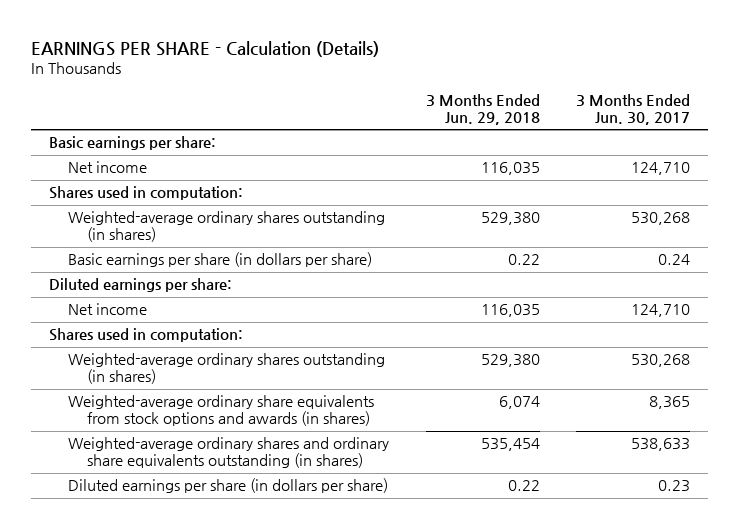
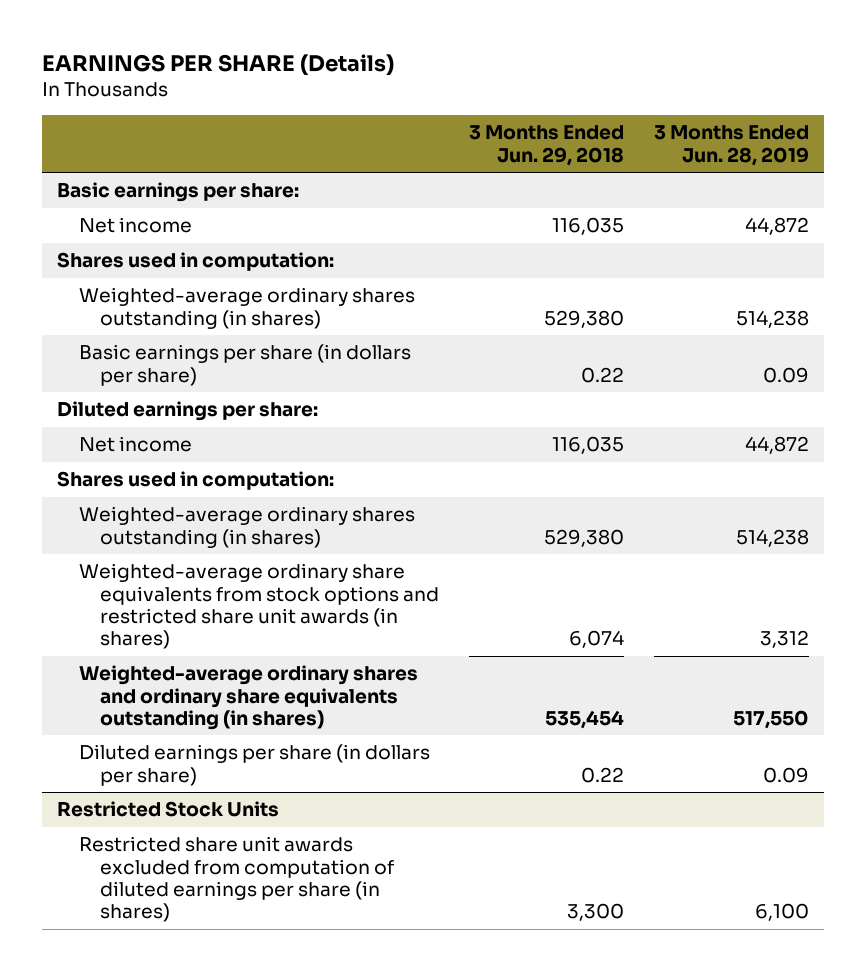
[31,40,380,57] EARNINGS PER SHARE - Calculation (Details) -> [41,54,394,76] EARNINGS PER SHARE (Details)
[576,93,691,125] 3 Months Ended Jun. 30, 2017 -> none
none -> [654,125,810,166] 3 Months Ended Jun. 28, 2019
[68,395,375,427] Weighted-average ordinary share equivalents from stock options and awards (in shares) -> [78,563,440,650] Weighted-average ordinary share equivalents from stock options and restricted share unit awards (in shares)
none -> [56,801,279,818] Restricted Stock Units
none -> [78,836,395,923] Restricted share unit awards excluded from computation of diluted earnings per share (in shares)

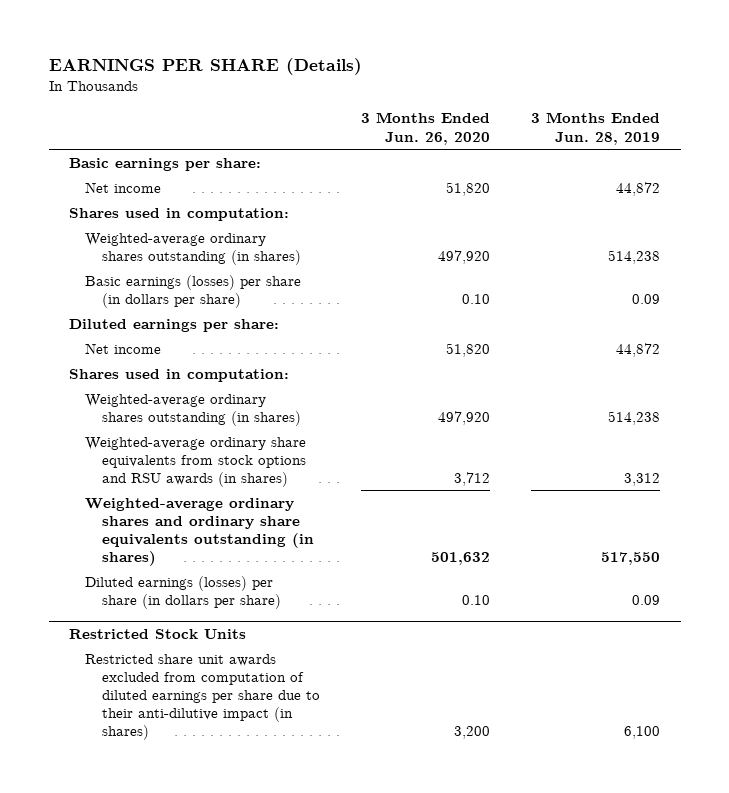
[469,125,625,166] 3 Months Ended Jun. 29, 2018 -> none
none -> [360,112,490,145] 3 Months Ended Jun. 26, 2020
[78,344,411,386] Basic earnings per share (in dollars per share) -> [85,274,302,308] Basic earnings (losses) per share (in dollars per share)
[78,563,440,650] Weighted-average ordinary share equivalents from stock options and restricted share unit awards (in shares) -> [85,436,307,487] Weighted-average ordinary share equivalents from stock options and RSU awards (in shares)
[78,744,430,786] Diluted earnings per share (in dollars per share) -> [85,575,281,609] Diluted earnings (losses) per share (in dollars per share)
[78,836,395,923] Restricted share unit awards excluded from computation of diluted earnings per share (in shares) -> [85,653,320,741] Restricted share unit awards excluded from computation of diluted earnings per share due to their anti-dilutive impact (in shares)

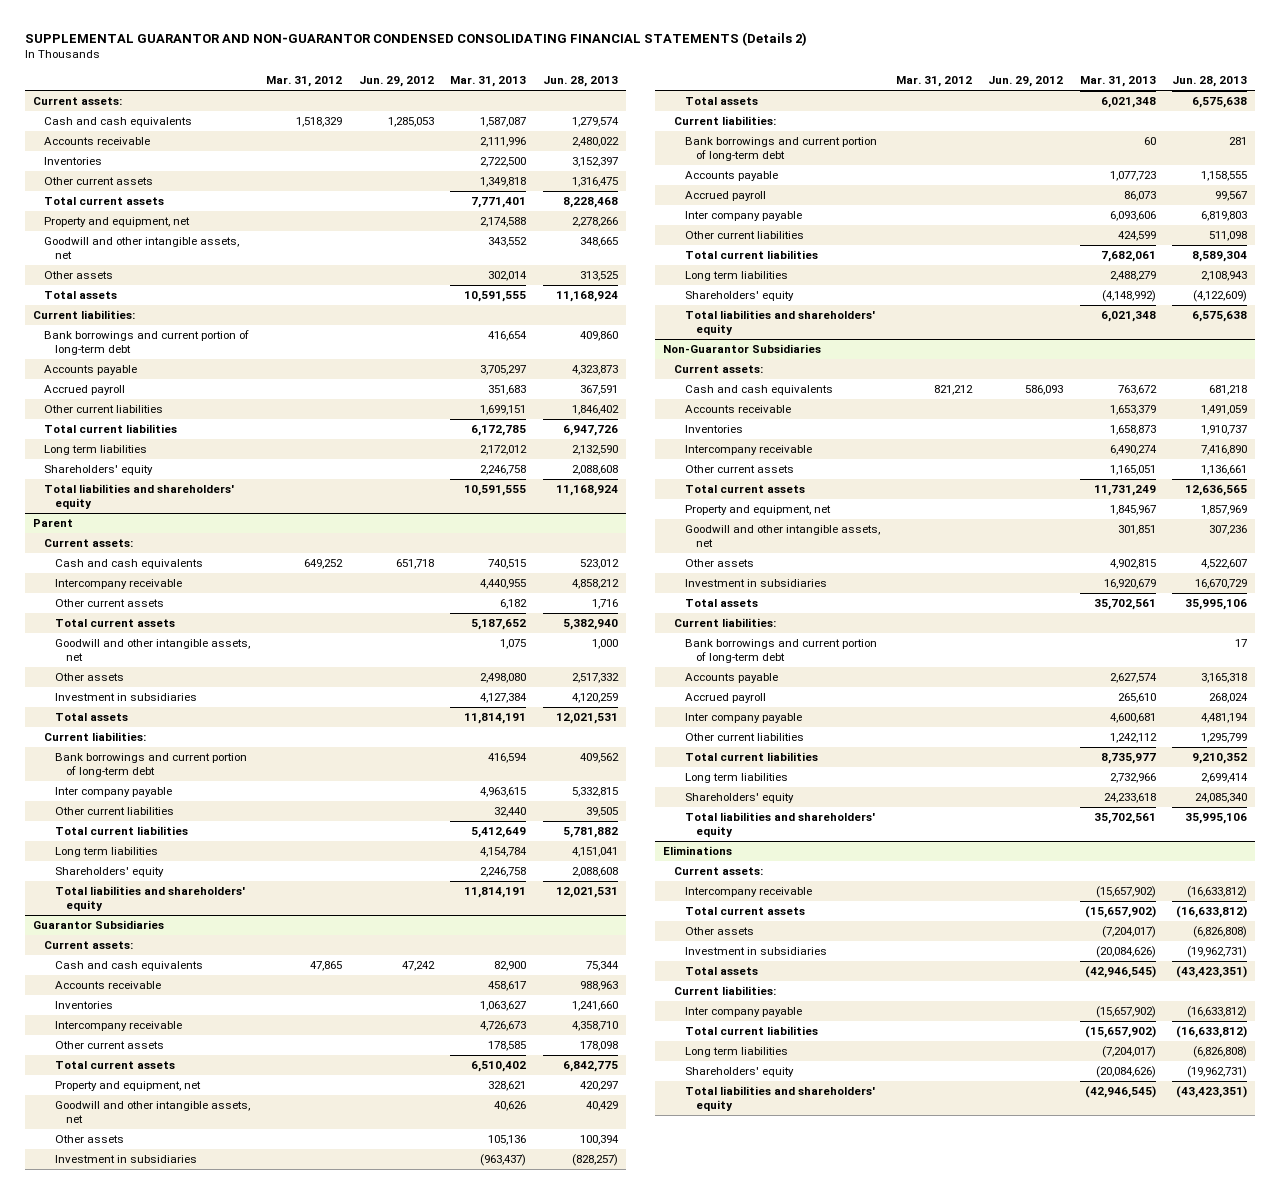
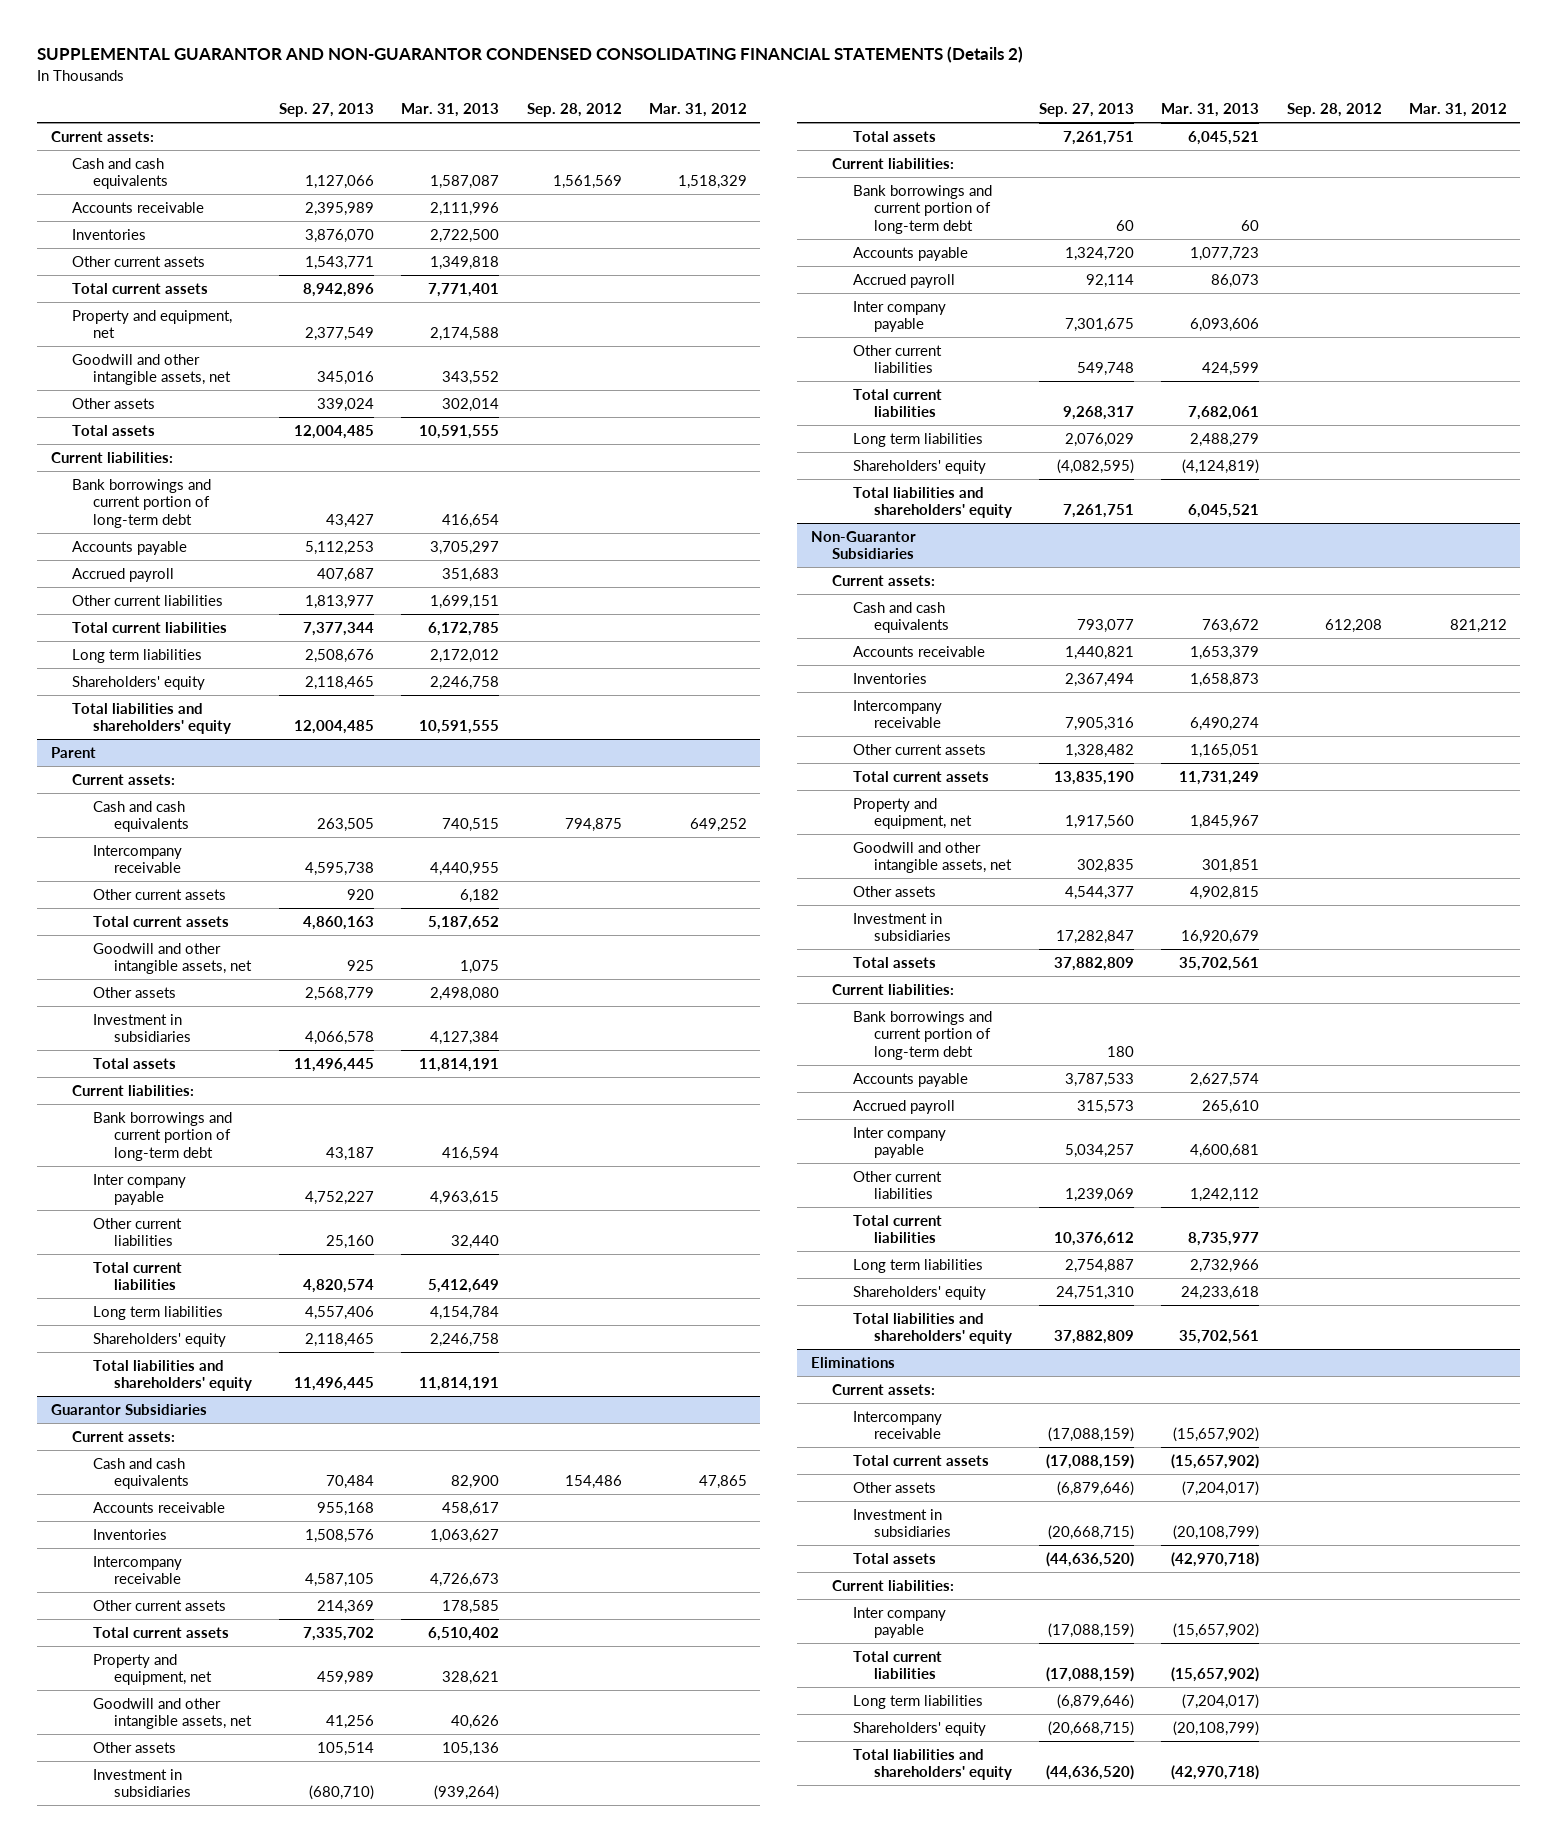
[358,76,434,88] Jun. 29, 2012 -> none
[542,76,618,88] Jun. 28, 2013 -> none
none -> [279,103,375,118] Sep. 27, 2013
none -> [526,103,622,118] Sep. 28, 2012
[480,1154,527,1167] (963,437) -> [434,1785,500,1801] (939,264)
[1100,97,1156,109] 6,021,348 -> [1188,130,1260,145] 6,045,521
[1101,290,1156,303] (4,148,992) -> [1182,458,1260,474] (4,124,819)
[1100,311,1156,323] 6,021,348 -> [1188,504,1260,519] 6,045,521
[1095,946,1156,959] (20,084,626) -> [1173,1525,1260,1541] (20,108,799)
[1084,966,1156,979] (42,946,545) -> [1171,1551,1260,1567] (42,970,718)
[1095,1066,1156,1079] (20,084,626) -> [1173,1720,1260,1736] (20,108,799)
[1084,1086,1156,1099] (42,946,545) -> [1171,1765,1260,1781] (42,970,718)

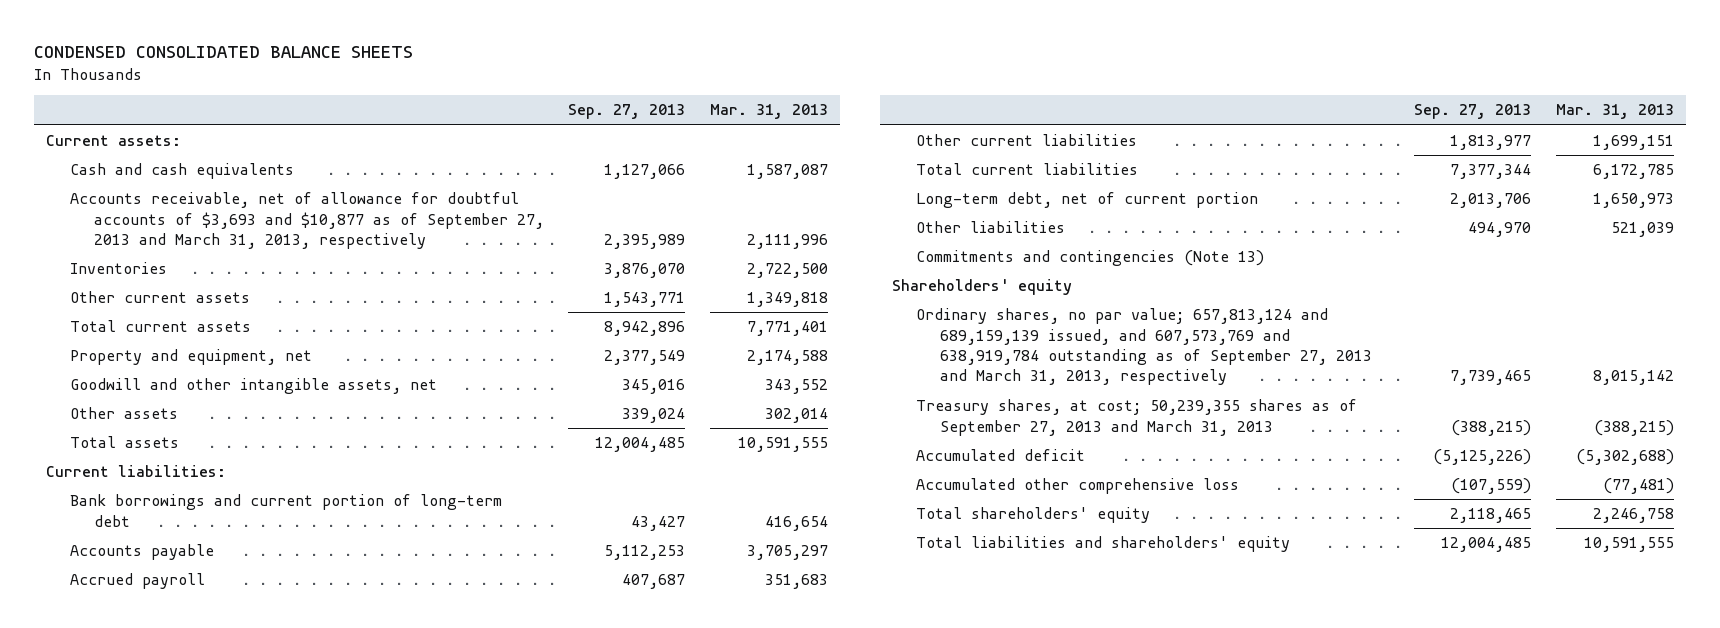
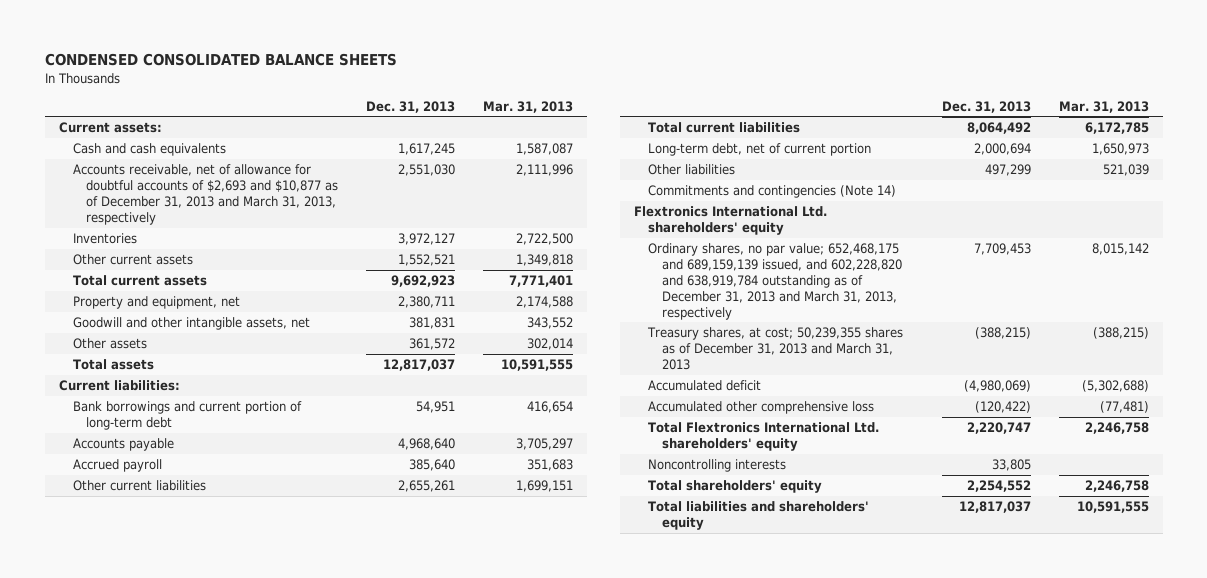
[568,104,686,120] Sep. 27, 2013 -> none
none -> [366,100,456,113] Dec. 31, 2013
[69,192,544,249] Accounts receivable, net of allowance for doubtful accounts of $3,693 and $10,877 as of September 27, 2013 and March 31, 2013, respectively -> [72,164,339,225] Accounts receivable, net of allowance for doubtful accounts of $2,693 and $10,877 as of December 31, 2013 and March 31, 2013, respectively
[915,250,1264,267] Commitments and contingencies (Note 13) -> [647,185,896,199] Commitments and contingencies (Note 14)
[892,279,1073,296] Shareholders' equity -> [634,206,828,236] Flextronics International Ltd. shareholders' equity
[915,308,1372,386] Ordinary shares, no par value; 657,813,124 and 689,159,139 issued, and 607,573,769 and 638,919,784 outstanding as of September 27, 2013 and March 31, 2013, respectively -> [647,243,902,320] Ordinary shares, no par value; 652,468,175 and 689,159,139 issued, and 602,228,820 and 638,919,784 outstanding as of December 31, 2013 and March 31, 2013, respectively
[915,399,1357,436] Treasury shares, at cost; 50,239,355 shares as of September 27, 2013 and March 31, 2013 -> [646,327,903,371] Treasury shares, at cost; 50,239,355 shares as of December 31, 2013 and March 31, 2013
none -> [647,422,879,452] Total Flextronics International Ltd. shareholders' equity
none -> [647,459,786,473] Noncontrolling interests

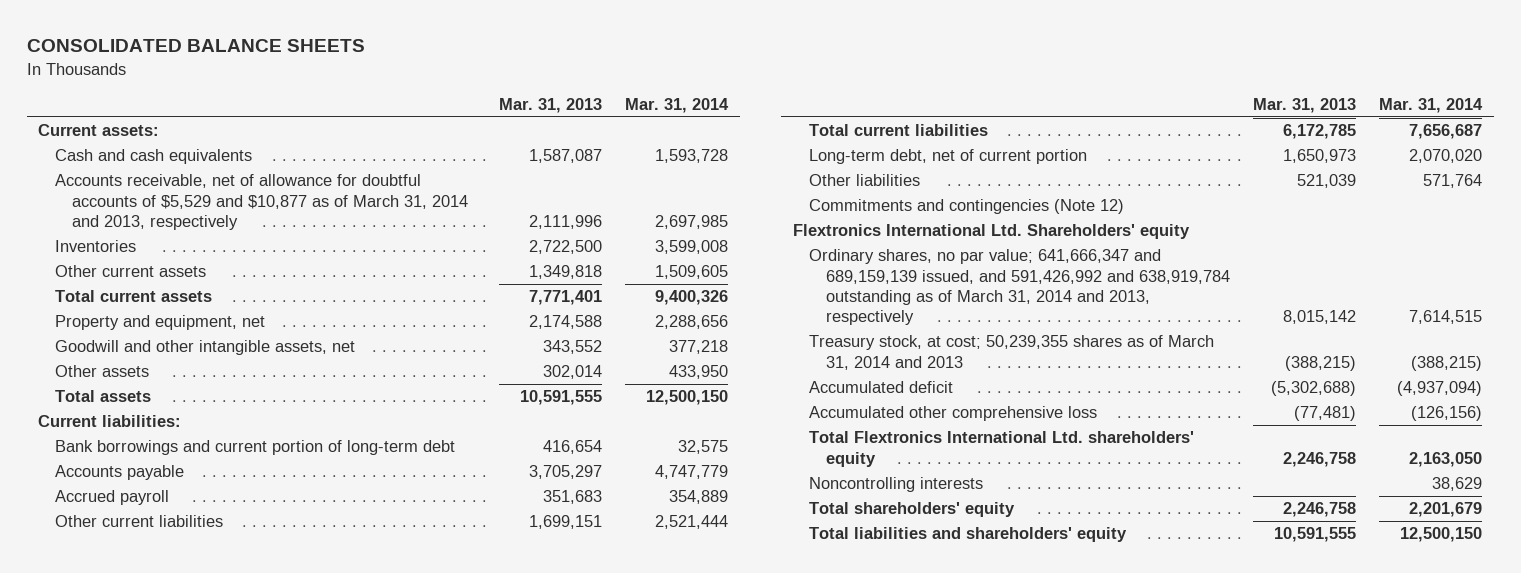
[44,53,397,67] CONDENSED CONSOLIDATED BALANCE SHEETS -> [26,39,365,53] CONSOLIDATED BALANCE SHEETS
[366,100,456,113] Dec. 31, 2013 -> none
none -> [625,97,730,113] Mar. 31, 2014
[72,164,339,225] Accounts receivable, net of allowance for doubtful accounts of $2,693 and $10,877 as of December 31, 2013 and March 31, 2013, respectively -> [54,174,468,230] Accounts receivable, net of allowance for doubtful accounts of $5,529 and $10,877 as of March 31, 2014 and 2013, respectively
[647,185,896,199] Commitments and contingencies (Note 14) -> [809,199,1125,215] Commitments and contingencies (Note 12)
[634,206,828,236] Flextronics International Ltd. shareholders' equity -> [792,224,1190,240] Flextronics International Ltd. Shareholders' equity
[647,243,902,320] Ordinary shares, no par value; 652,468,175 and 689,159,139 issued, and 602,228,820 and 638,919,784 outstanding as of December 31, 2013 and March 31, 2013, respectively -> [809,249,1231,325] Ordinary shares, no par value; 641,666,347 and 689,159,139 issued, and 591,426,992 and 638,919,784 outstanding as of March 31, 2014 and 2013, respectively
[646,327,903,371] Treasury shares, at cost; 50,239,355 shares as of December 31, 2013 and March 31, 2013 -> [809,335,1215,370] Treasury stock, at cost; 50,239,355 shares as of March 31, 2014 and 2013

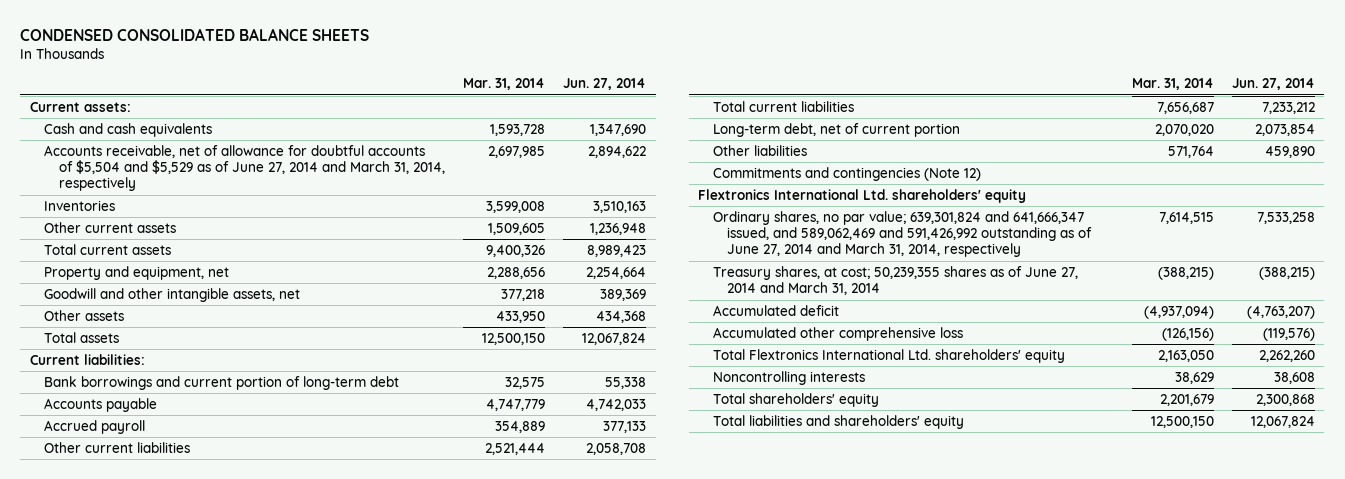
[26,39,365,53] CONSOLIDATED BALANCE SHEETS -> [20,28,370,42] CONDENSED CONSOLIDATED BALANCE SHEETS
[498,97,602,113] Mar. 31, 2013 -> none
none -> [563,78,647,91] Jun. 27, 2014
[54,174,468,230] Accounts receivable, net of allowance for doubtful accounts of $5,529 and $10,877 as of March 31, 2014 and 2013, respectively -> [44,144,445,192] Accounts receivable, net of allowance for doubtful accounts of $5,504 and $5,529 as of June 27, 2014 and March 31, 2014, respectively
[792,224,1190,240] Flextronics International Ltd. Shareholders' equity -> [698,188,1027,203] Flextronics International Ltd. shareholders' equity
[809,249,1231,325] Ordinary shares, no par value; 641,666,347 and 689,159,139 issued, and 591,426,992 and 638,919,784 outstanding as of March 31, 2014 and 2013, respectively -> [712,210,1093,258] Ordinary shares, no par value; 639,301,824 and 641,666,347 issued, and 589,062,469 and 591,426,992 outstanding as of June 27, 2014 and March 31, 2014, respectively
[809,335,1215,370] Treasury stock, at cost; 50,239,355 shares as of March 31, 2014 and 2013 -> [712,265,1078,296] Treasury shares, at cost; 50,239,355 shares as of June 27, 2014 and March 31, 2014

